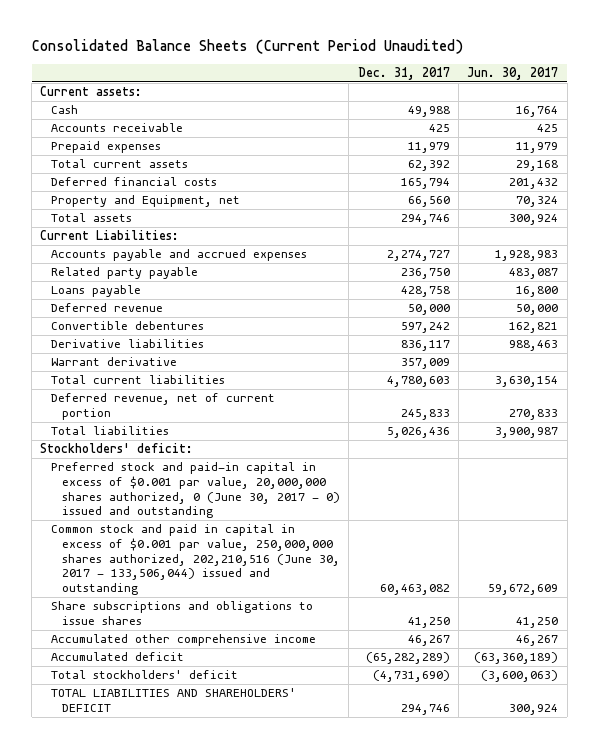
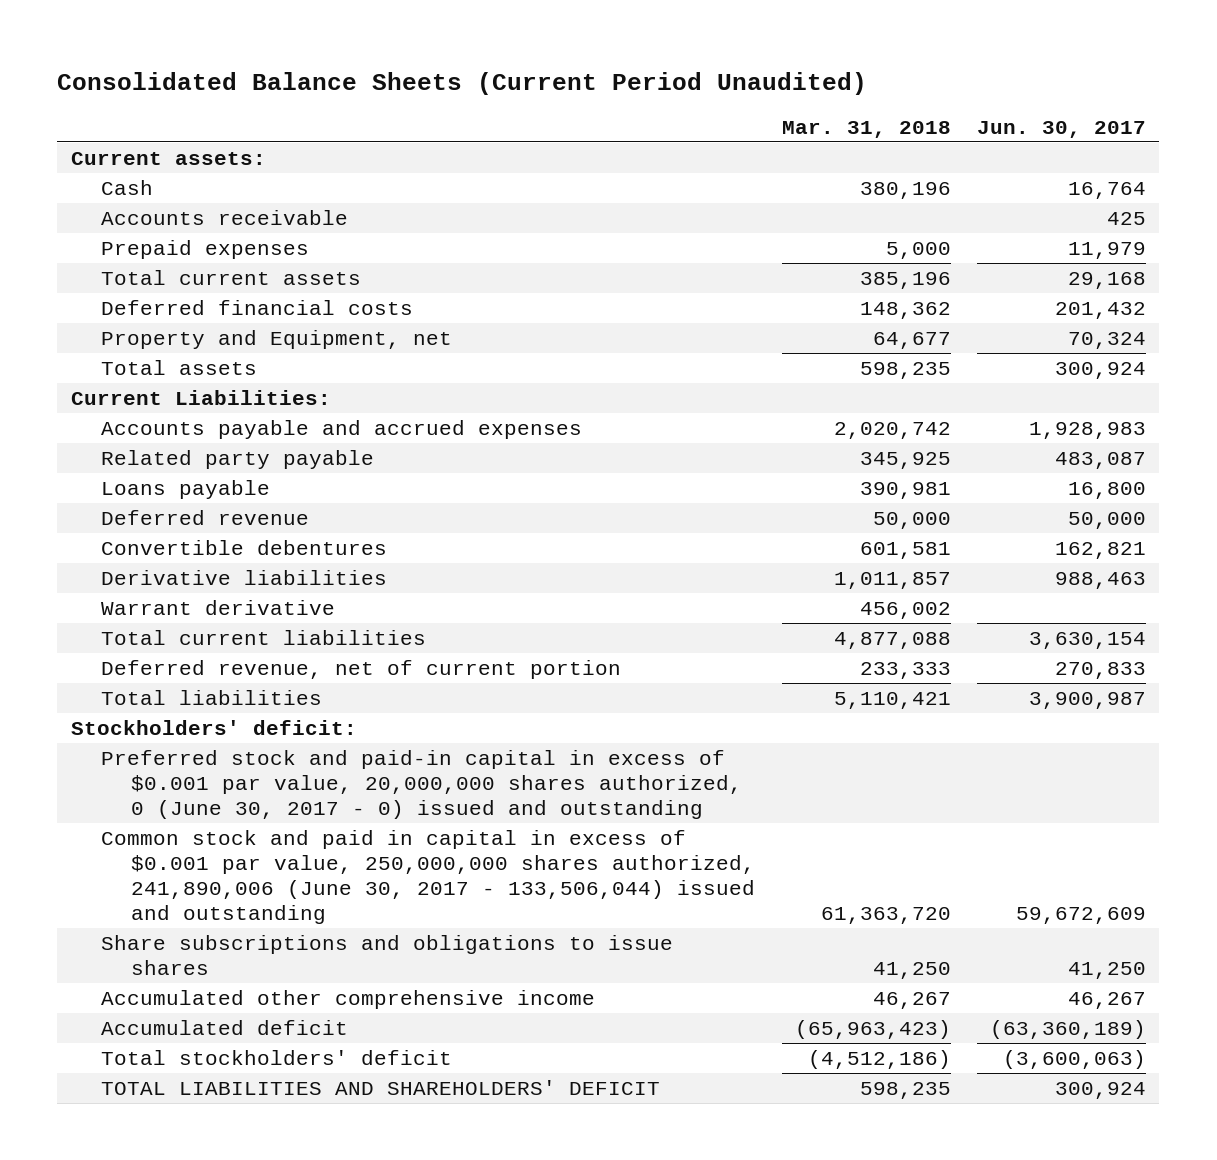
[357,67,450,81] Dec. 31, 2017 -> none
none -> [781,120,951,138] Mar. 31, 2018
[51,524,340,596] Common stock and paid in capital in excess of $0.001 par value, 250,000,000 shares authorized, 202,210,516 (June 30, 2017 - 133,506,044) issued and outstanding -> [100,830,756,925] Common stock and paid in capital in excess of $0.001 par value, 250,000,000 shares authorized, 241,890,006 (June 30, 2017 - 133,506,044) issued and outstanding

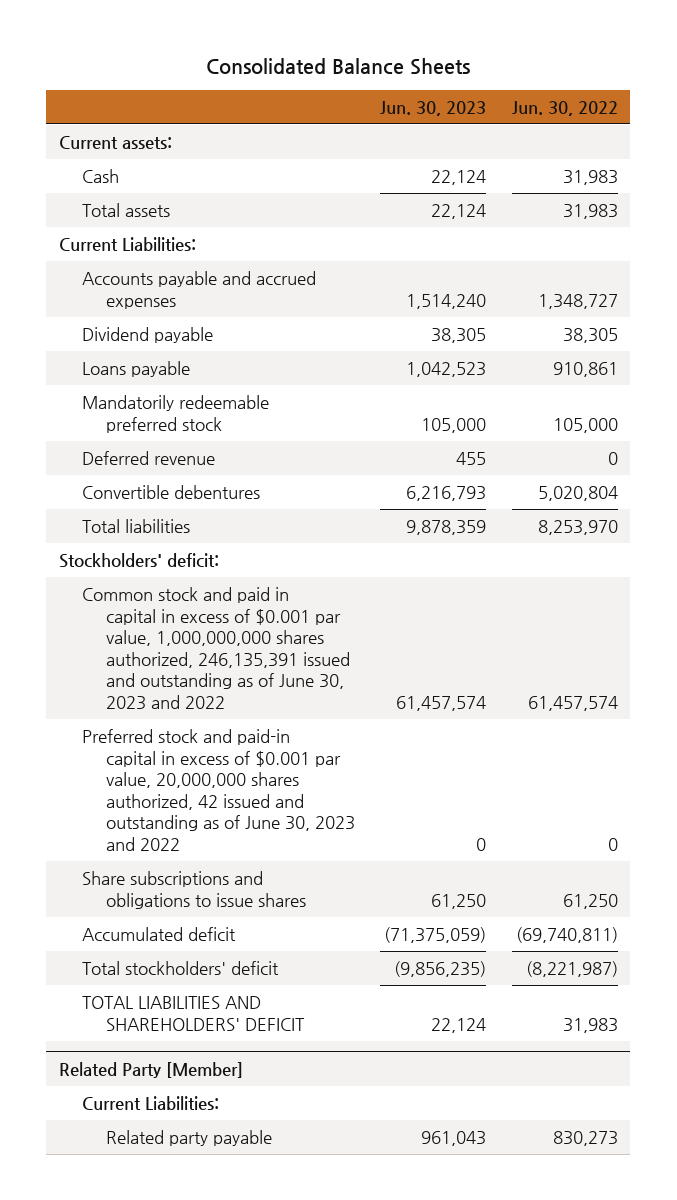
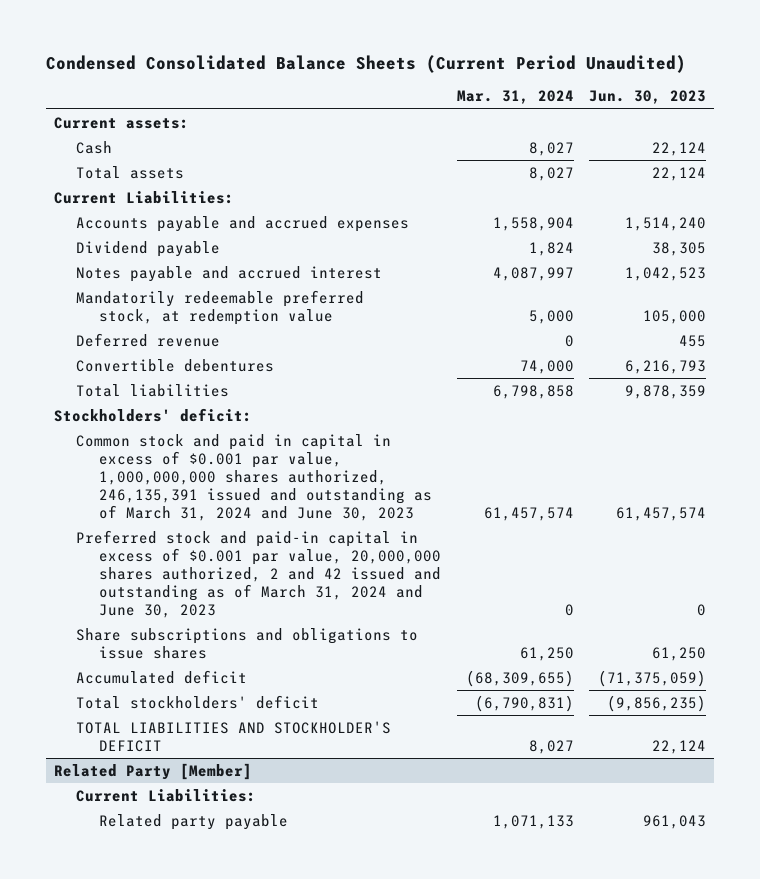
[206,57,471,75] Consolidated Balance Sheets -> [45,54,686,73] Condensed Consolidated Balance Sheets (Current Period Unaudited)
[511,100,618,116] Jun. 30, 2022 -> none
none -> [456,90,574,105] Mar. 31, 2024
[82,361,191,378] Loans payable -> [76,265,383,282] Notes payable and accrued interest
[82,395,270,433] Mandatorily redeemable preferred stock -> [76,289,365,325] Mandatorily redeemable preferred stock, at redemption value
[82,587,350,710] Common stock and paid in capital in excess of $0.001 par value, 1,000,000,000 shares authorized, 246,135,391 issued and outstanding as of June 30, 2023 and 2022 -> [76,433,433,521] Common stock and paid in capital in excess of $0.001 par value, 1,000,000,000 shares authorized, 246,135,391 issued and outstanding as of March 31, 2024 and June 30, 2023
[82,729,355,851] Preferred stock and paid-in capital in excess of $0.001 par value, 20,000,000 shares authorized, 42 issued and outstanding as of June 30, 2023 and 2022 -> [76,529,442,618] Preferred stock and paid-in capital in excess of $0.001 par value, 20,000,000 shares authorized, 2 and 42 issued and outstanding as of March 31, 2024 and June 30, 2023
[82,996,305,1031] TOTAL LIABILITIES AND SHAREHOLDERS' DEFICIT -> [76,720,392,752] TOTAL LIABILITIES AND STOCKHOLDER'S DEFICIT

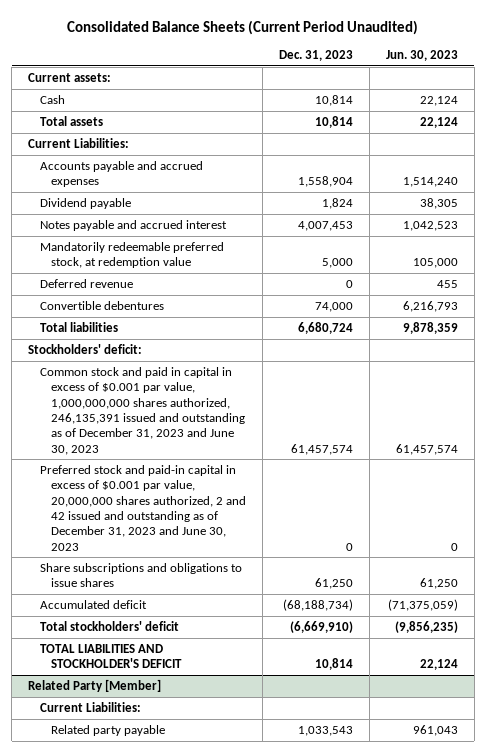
[45,54,686,73] Condensed Consolidated Balance Sheets (Current Period Unaudited) -> [67,19,419,35] Consolidated Balance Sheets (Current Period Unaudited)
[456,90,574,105] Mar. 31, 2024 -> none
none -> [279,50,354,62] Dec. 31, 2023
[76,433,433,521] Common stock and paid in capital in excess of $0.001 par value, 1,000,000,000 shares authorized, 246,135,391 issued and outstanding as of March 31, 2024 and June 30, 2023 -> [39,366,246,455] Common stock and paid in capital in excess of $0.001 par value, 1,000,000,000 shares authorized, 246,135,391 issued and outstanding as of December 31, 2023 and June 30, 2023
[76,529,442,618] Preferred stock and paid-in capital in excess of $0.001 par value, 20,000,000 shares authorized, 2 and 42 issued and outstanding as of March 31, 2024 and June 30, 2023 -> [39,464,247,551] Preferred stock and paid-in capital in excess of $0.001 par value, 20,000,000 shares authorized, 2 and 42 issued and outstanding as of December 31, 2023 and June 30, 2023

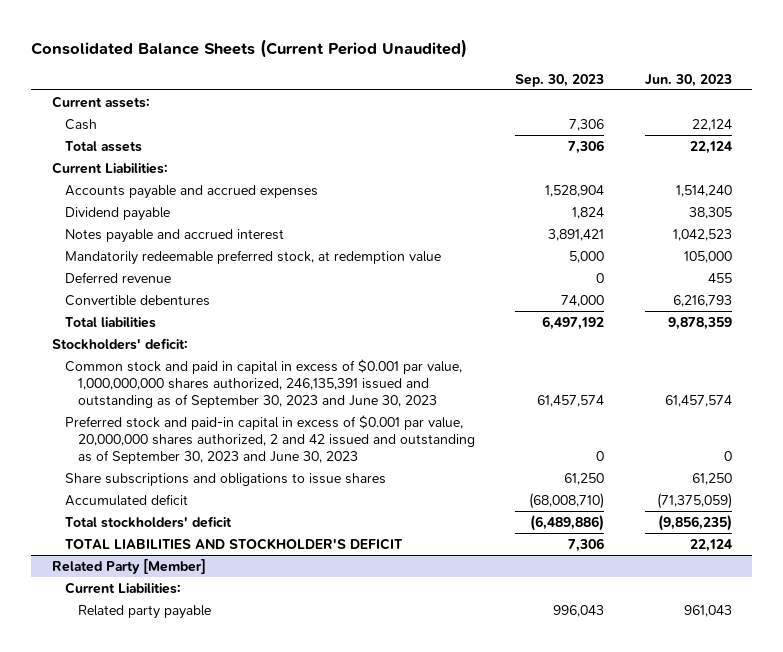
[279,50,354,62] Dec. 31, 2023 -> none
none -> [515,73,605,87] Sep. 30, 2023
[39,366,246,455] Common stock and paid in capital in excess of $0.001 par value, 1,000,000,000 shares authorized, 246,135,391 issued and outstanding as of December 31, 2023 and June 30, 2023 -> [64,358,462,408] Common stock and paid in capital in excess of $0.001 par value, 1,000,000,000 shares authorized, 246,135,391 issued and outstanding as of September 30, 2023 and June 30, 2023
[39,464,247,551] Preferred stock and paid-in capital in excess of $0.001 par value, 20,000,000 shares authorized, 2 and 42 issued and outstanding as of December 31, 2023 and June 30, 2023 -> [64,414,476,464] Preferred stock and paid-in capital in excess of $0.001 par value, 20,000,000 shares authorized, 2 and 42 issued and outstanding as of September 30, 2023 and June 30, 2023

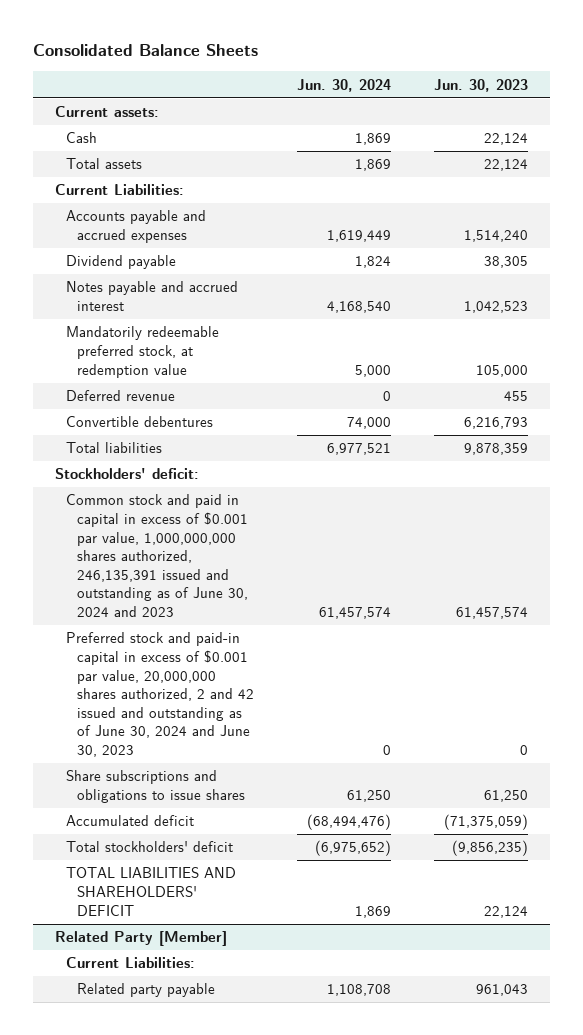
[31,38,468,58] Consolidated Balance Sheets (Current Period Unaudited) -> [33,44,259,57] Consolidated Balance Sheets
[515,73,605,87] Sep. 30, 2023 -> none
none -> [297,78,392,92] Jun. 30, 2024
[64,358,462,408] Common stock and paid in capital in excess of $0.001 par value, 1,000,000,000 shares authorized, 246,135,391 issued and outstanding as of September 30, 2023 and June 30, 2023 -> [65,494,249,617] Common stock and paid in capital in excess of $0.001 par value, 1,000,000,000 shares authorized, 246,135,391 issued and outstanding as of June 30, 2024 and 2023
[64,414,476,464] Preferred stock and paid-in capital in excess of $0.001 par value, 20,000,000 shares authorized, 2 and 42 issued and outstanding as of September 30, 2023 and June 30, 2023 -> [65,632,255,757] Preferred stock and paid-in capital in excess of $0.001 par value, 20,000,000 shares authorized, 2 and 42 issued and outstanding as of June 30, 2024 and June 30, 2023
[64,537,403,550] TOTAL LIABILITIES AND STOCKHOLDER'S DEFICIT -> [65,867,236,916] TOTAL LIABILITIES AND SHAREHOLDERS' DEFICIT

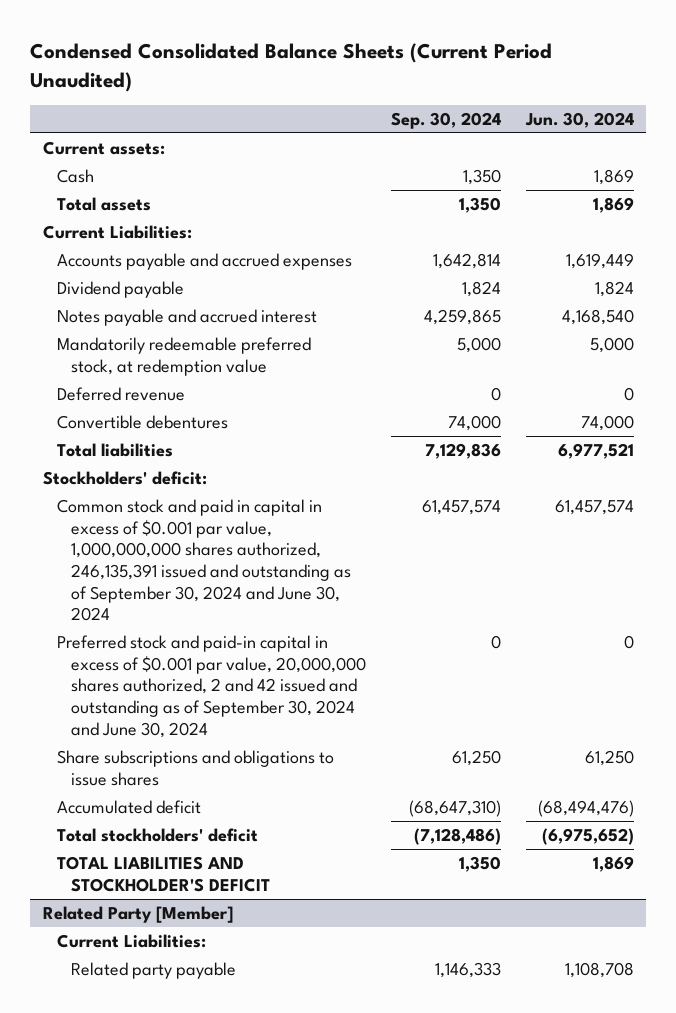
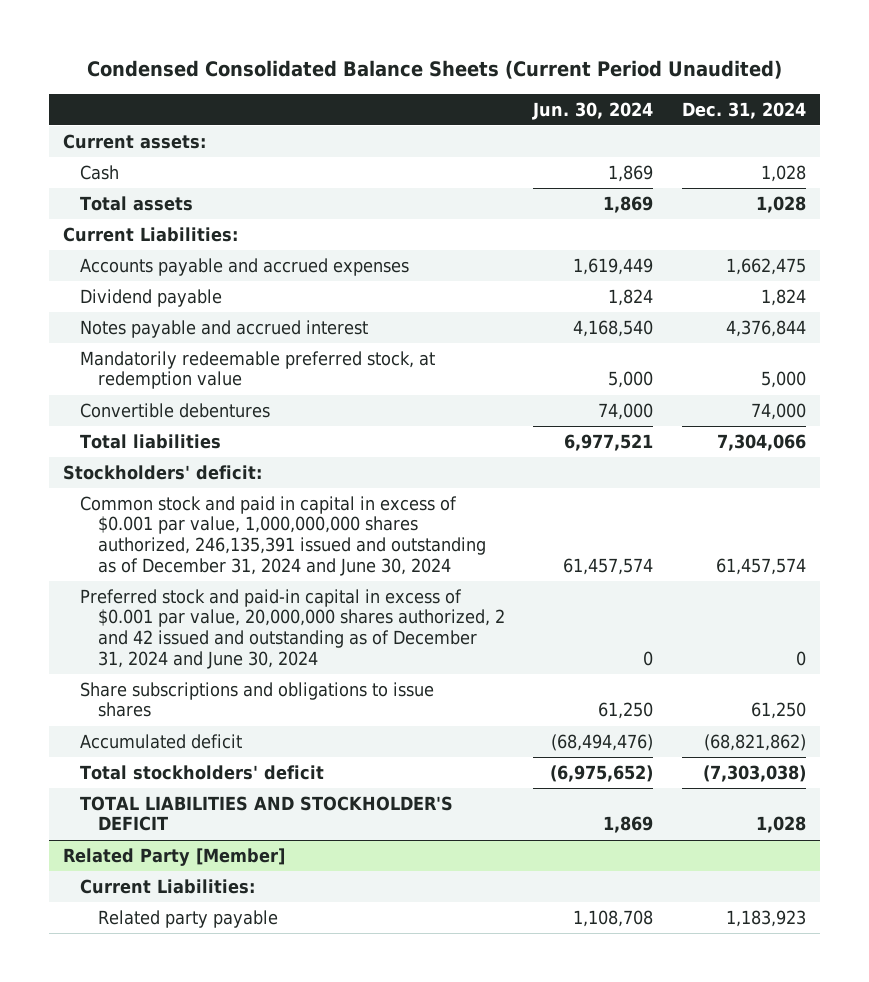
[391,111,502,129] Sep. 30, 2024 -> none
none -> [682,101,807,119] Dec. 31, 2024
[56,387,185,402] Deferred revenue -> none
[56,499,352,622] Common stock and paid in capital in excess of $0.001 par value, 1,000,000,000 shares authorized, 246,135,391 issued and outstanding as of September 30, 2024 and June 30, 2024 -> [80,495,486,576] Common stock and paid in capital in excess of $0.001 par value, 1,000,000,000 shares authorized, 246,135,391 issued and outstanding as of December 31, 2024 and June 30, 2024
[56,635,367,738] Preferred stock and paid-in capital in excess of $0.001 par value, 20,000,000 shares authorized, 2 and 42 issued and outstanding as of September 30, 2024 and June 30, 2024 -> [80,588,505,669] Preferred stock and paid-in capital in excess of $0.001 par value, 20,000,000 shares authorized, 2 and 42 issued and outstanding as of December 31, 2024 and June 30, 2024

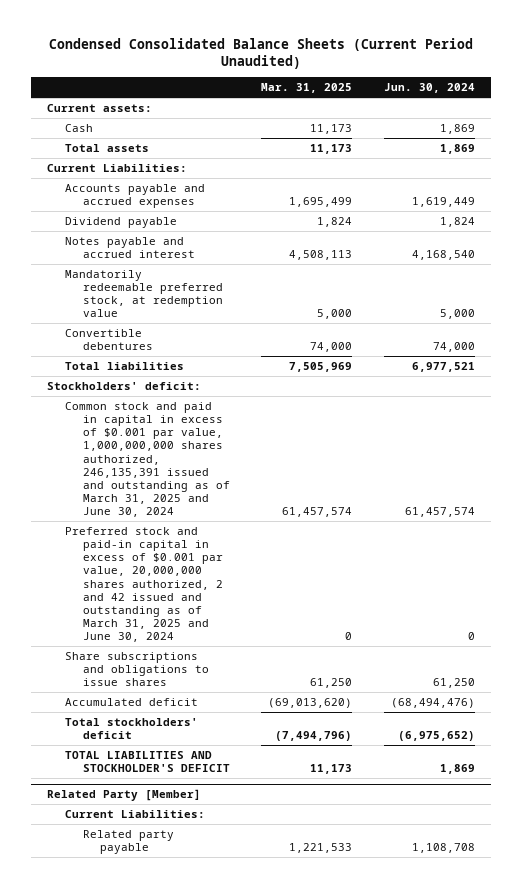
[682,101,807,119] Dec. 31, 2024 -> none
none -> [261,83,353,94] Mar. 31, 2025
[80,495,486,576] Common stock and paid in capital in excess of $0.001 par value, 1,000,000,000 shares authorized, 246,135,391 issued and outstanding as of December 31, 2024 and June 30, 2024 -> [64,401,230,518] Common stock and paid in capital in excess of $0.001 par value, 1,000,000,000 shares authorized, 246,135,391 issued and outstanding as of March 31, 2025 and June 30, 2024
[80,588,505,669] Preferred stock and paid-in capital in excess of $0.001 par value, 20,000,000 shares authorized, 2 and 42 issued and outstanding as of December 31, 2024 and June 30, 2024 -> [64,526,223,643] Preferred stock and paid-in capital in excess of $0.001 par value, 20,000,000 shares authorized, 2 and 42 issued and outstanding as of March 31, 2025 and June 30, 2024

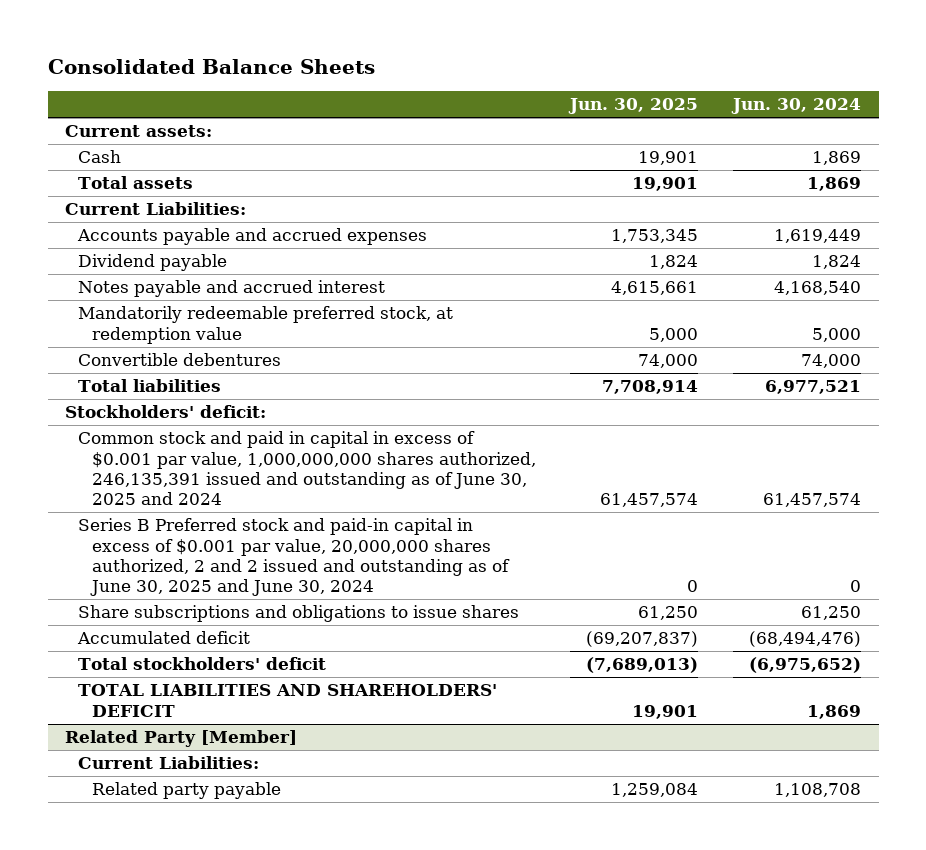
[49,37,474,70] Condensed Consolidated Balance Sheets (Current Period Unaudited) -> [47,58,375,74] Consolidated Balance Sheets
[261,83,353,94] Mar. 31, 2025 -> none
none -> [568,98,699,115] Jun. 30, 2025
[64,401,230,518] Common stock and paid in capital in excess of $0.001 par value, 1,000,000,000 shares authorized, 246,135,391 issued and outstanding as of March 31, 2025 and June 30, 2024 -> [78,431,536,506] Common stock and paid in capital in excess of $0.001 par value, 1,000,000,000 shares authorized, 246,135,391 issued and outstanding as of June 30, 2025 and 2024
[64,526,223,643] Preferred stock and paid-in capital in excess of $0.001 par value, 20,000,000 shares authorized, 2 and 42 issued and outstanding as of March 31, 2025 and June 30, 2024 -> [78,518,510,597] Series B Preferred stock and paid-in capital in excess of $0.001 par value, 20,000,000 shares authorized, 2 and 2 issued and outstanding as of June 30, 2025 and June 30, 2024
[64,750,230,773] TOTAL LIABILITIES AND STOCKHOLDER'S DEFICIT -> [78,684,498,717] TOTAL LIABILITIES AND SHAREHOLDERS' DEFICIT

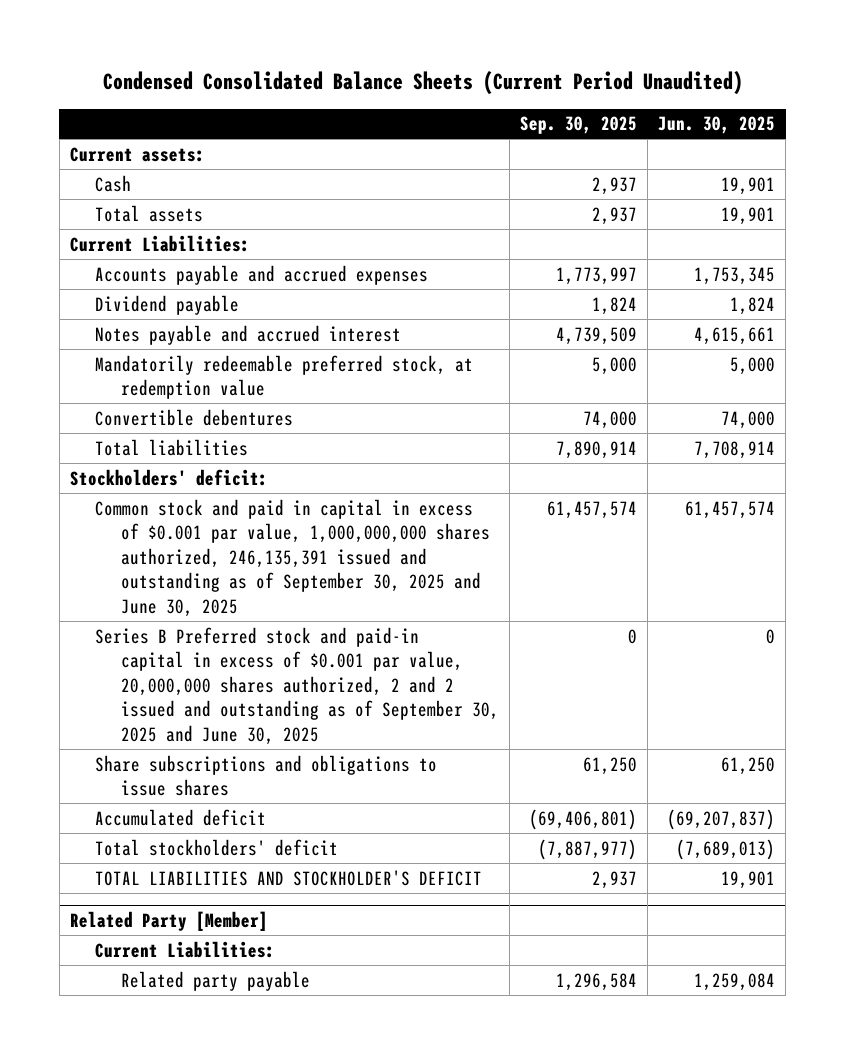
[47,58,375,74] Consolidated Balance Sheets -> [102,71,743,96] Condensed Consolidated Balance Sheets (Current Period Unaudited)
[731,98,862,115] Jun. 30, 2024 -> none
none -> [519,116,637,135] Sep. 30, 2025
[78,431,536,506] Common stock and paid in capital in excess of $0.001 par value, 1,000,000,000 shares authorized, 246,135,391 issued and outstanding as of June 30, 2025 and 2024 -> [95,498,490,617] Common stock and paid in capital in excess of $0.001 par value, 1,000,000,000 shares authorized, 246,135,391 issued and outstanding as of September 30, 2025 and June 30, 2025
[78,518,510,597] Series B Preferred stock and paid-in capital in excess of $0.001 par value, 20,000,000 shares authorized, 2 and 2 issued and outstanding as of June 30, 2025 and June 30, 2024 -> [95,626,499,745] Series B Preferred stock and paid-in capital in excess of $0.001 par value, 20,000,000 shares authorized, 2 and 2 issued and outstanding as of September 30, 2025 and June 30, 2025
[78,684,498,717] TOTAL LIABILITIES AND SHAREHOLDERS' DEFICIT -> [95,869,483,886] TOTAL LIABILITIES AND STOCKHOLDER'S DEFICIT

